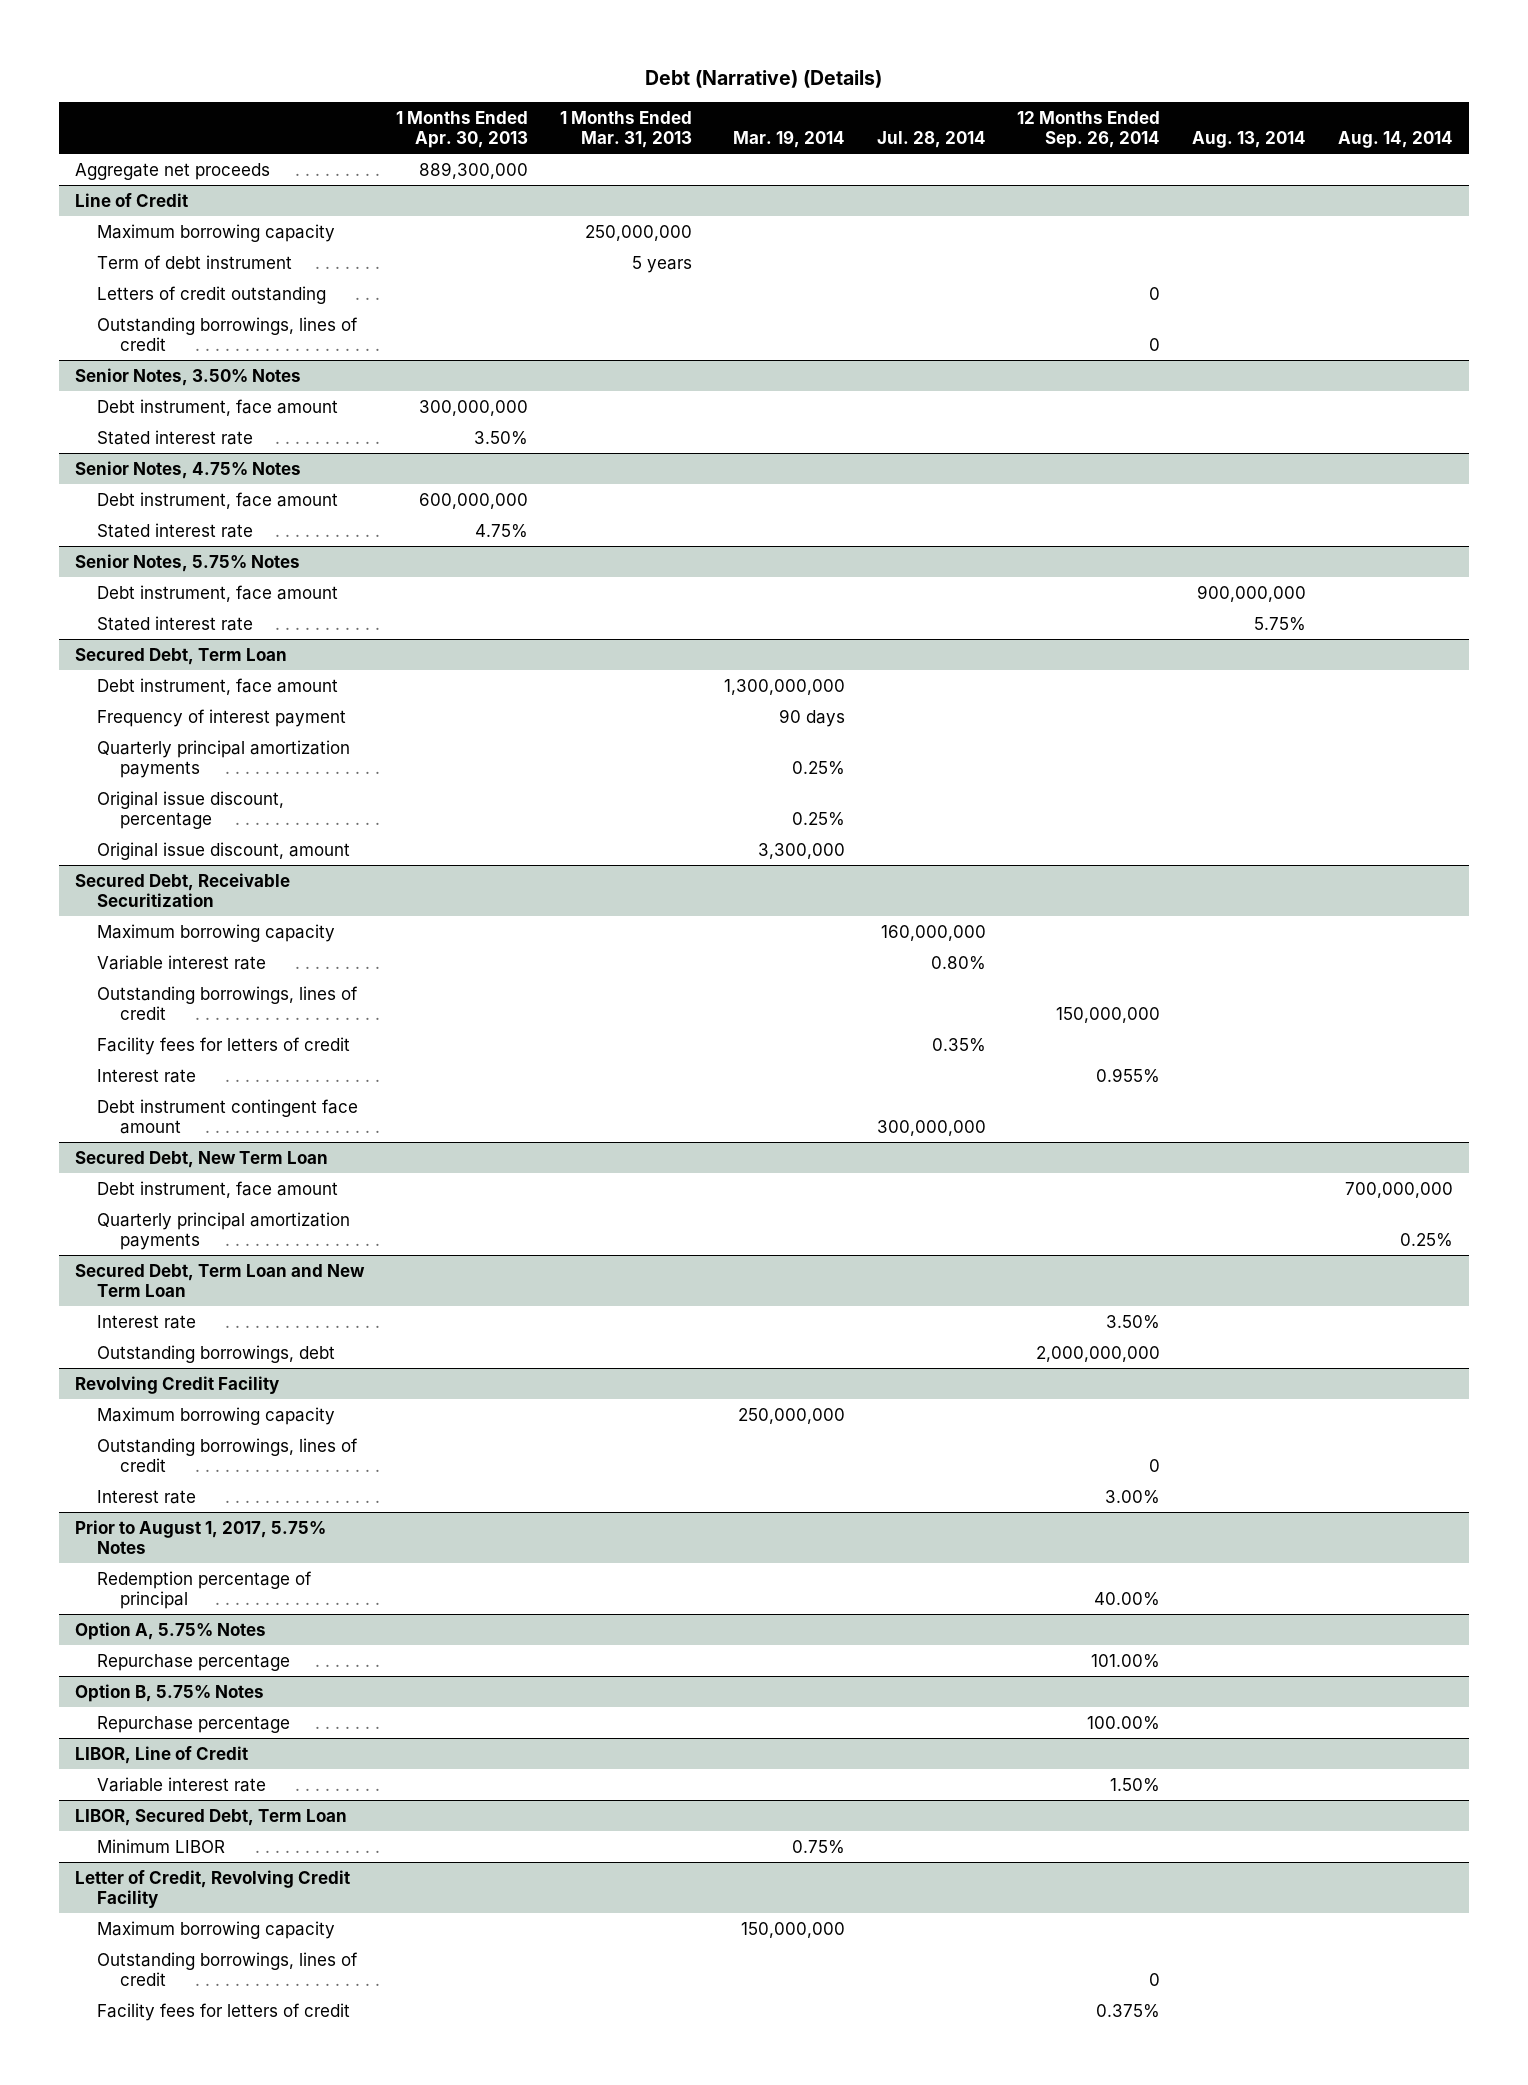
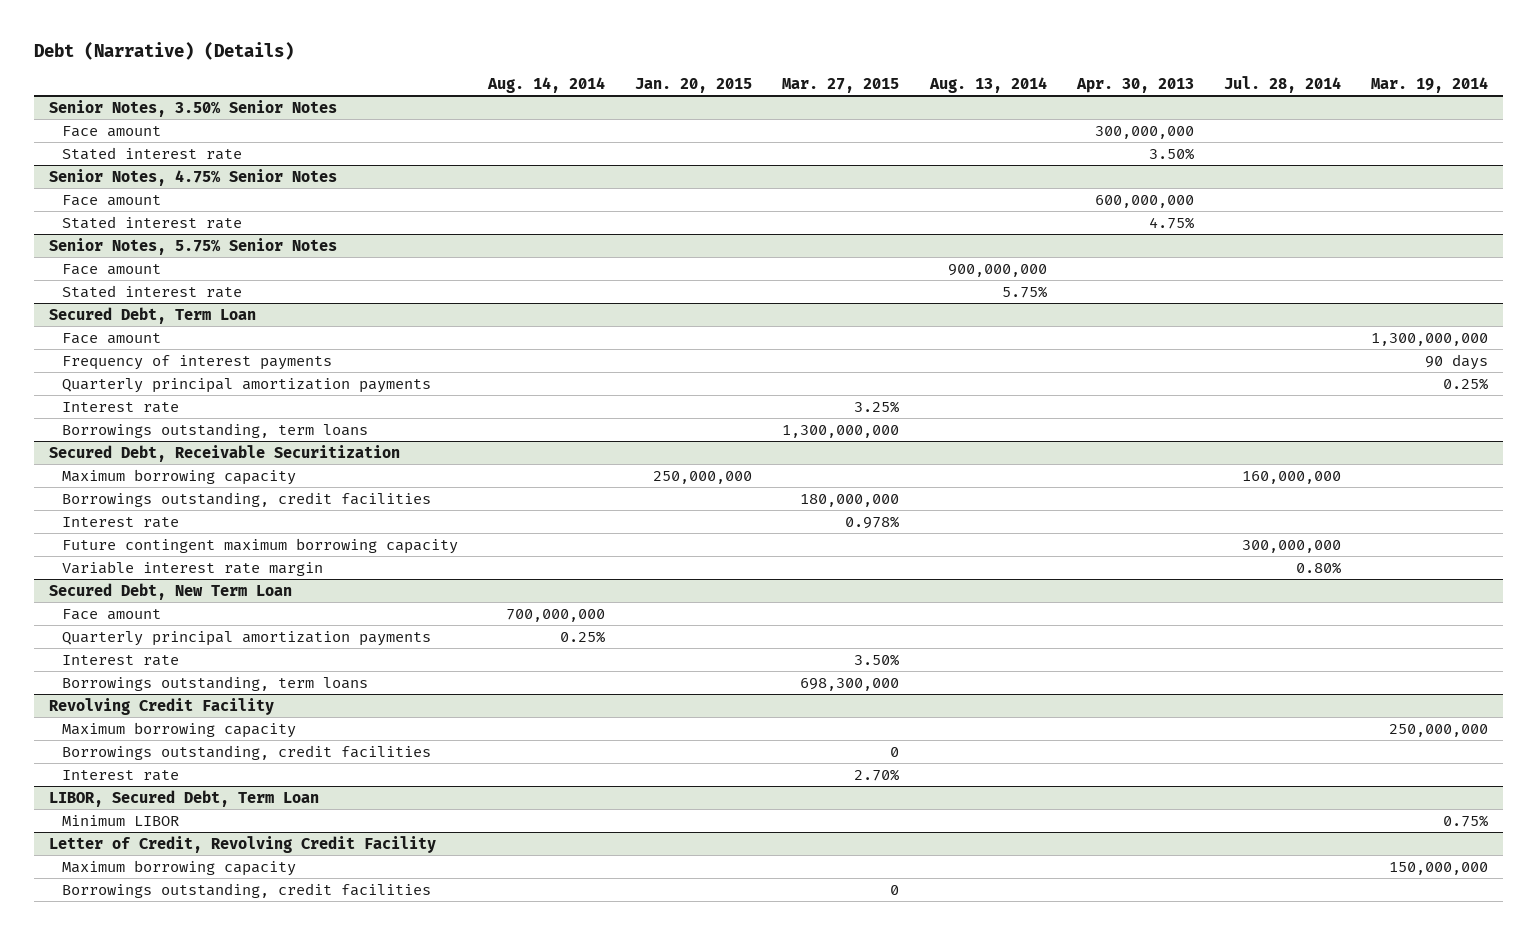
[395,110,528,148] 1 Months Ended Apr. 30, 2013 -> none
[559,110,692,148] 1 Months Ended Mar. 31, 2013 -> none
[1017,110,1161,148] 12 Months Ended Sep. 26, 2014 -> none
none -> [635,77,753,93] Jan. 20, 2015
none -> [782,77,900,93] Mar. 27, 2015
none -> [1075,77,1194,93] Apr. 30, 2013
[75,162,271,180] Aggregate net proceeds -> none
[75,192,189,207] Line of Credit -> none
[97,223,336,242] Maximum borrowing capacity -> none
[97,254,293,269] Term of debt instrument -> none
[97,285,327,304] Letters of credit outstanding -> none
[97,316,359,351] Outstanding borrowings, lines of credit -> none
[75,367,302,386] Senior Notes, 3.50% Notes -> [48,99,337,117] Senior Notes, 3.50% Senior Notes
[97,398,339,416] Debt instrument, face amount -> [62,125,162,137] Face amount
[75,460,302,479] Senior Notes, 4.75% Notes -> [48,168,337,186] Senior Notes, 4.75% Senior Notes
[97,491,339,509] Debt instrument, face amount -> [62,194,162,206] Face amount
[75,553,301,572] Senior Notes, 5.75% Notes -> [48,237,337,255] Senior Notes, 5.75% Senior Notes
[97,584,339,602] Debt instrument, face amount -> [62,263,162,275] Face amount
[97,677,339,695] Debt instrument, face amount -> [62,332,162,344] Face amount
[97,708,347,727] Frequency of interest payment -> [62,354,333,370] Frequency of interest payments
[97,790,285,829] Original issue discount, percentage -> none
[97,841,351,860] Original issue discount, amount -> none
none -> [62,401,180,413] Interest rate
none -> [62,422,369,438] Borrowings outstanding, term loans
[97,954,267,970] Variable interest rate -> none
[97,1036,351,1055] Facility fees for letters of credit -> none
[97,985,359,1020] Outstanding borrowings, lines of credit -> [62,491,432,507] Borrowings outstanding, credit facilities
[97,1098,359,1134] Debt instrument contingent face amount -> [62,537,459,554] Future contingent maximum borrowing capacity
none -> [62,560,324,576] Variable interest rate margin
[97,1180,339,1198] Debt instrument, face amount -> [62,608,162,620] Face amount
[75,1263,366,1297] Secured Debt, Term Loan and New Term Loan -> none
[97,1314,197,1329] Interest rate -> none
[97,1344,336,1363] Outstanding borrowings, debt -> none
none -> [62,654,180,666] Interest rate
none -> [62,675,369,691] Borrowings outstanding, term loans
[97,1437,359,1472] Outstanding borrowings, lines of credit -> [62,744,432,760] Borrowings outstanding, credit facilities
[75,1519,327,1554] Prior to August 1, 2017, 5.75% Notes -> none
[97,1570,313,1609] Redemption percentage of principal -> none
[75,1621,267,1640] Option A, 5.75% Notes -> none
[97,1653,291,1671] Repurchase percentage -> none
[75,1683,265,1702] Option B, 5.75% Notes -> none
[97,1715,291,1733] Repurchase percentage -> none
[75,1745,249,1764] LIBOR, Line of Credit -> none
[97,1776,267,1792] Variable interest rate -> none
[97,2002,351,2021] Facility fees for letters of credit -> none
[97,1951,359,1986] Outstanding borrowings, lines of credit -> [62,882,432,898] Borrowings outstanding, credit facilities

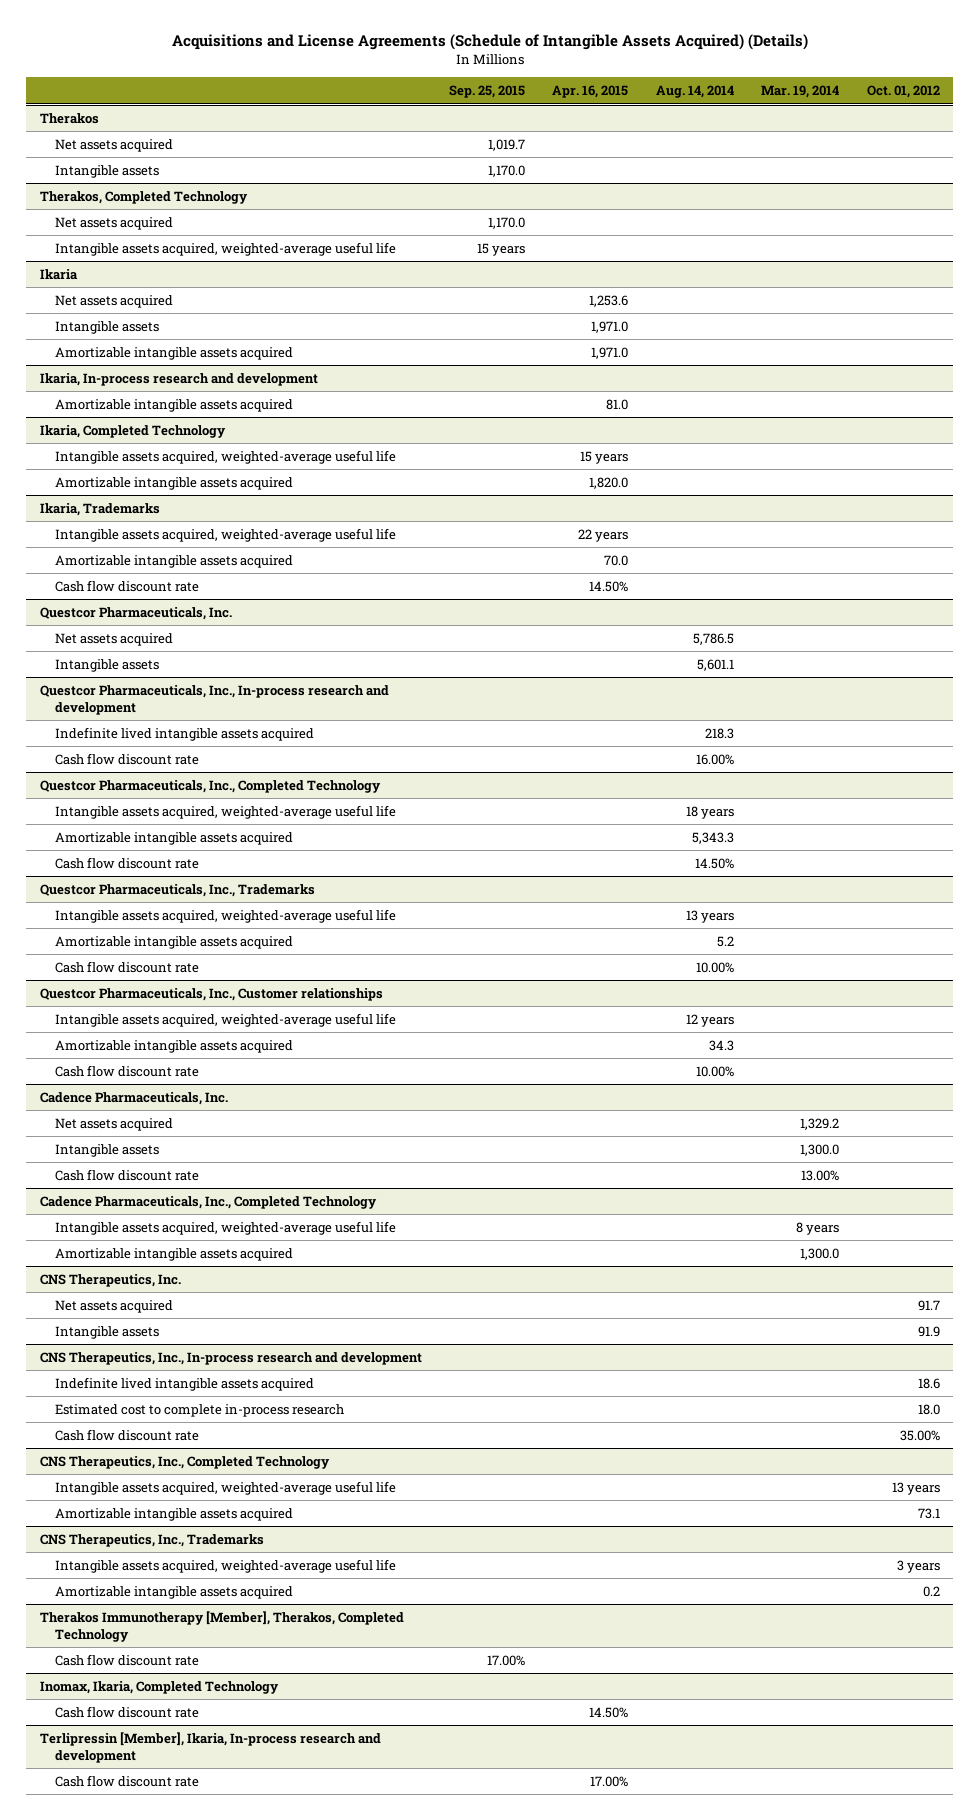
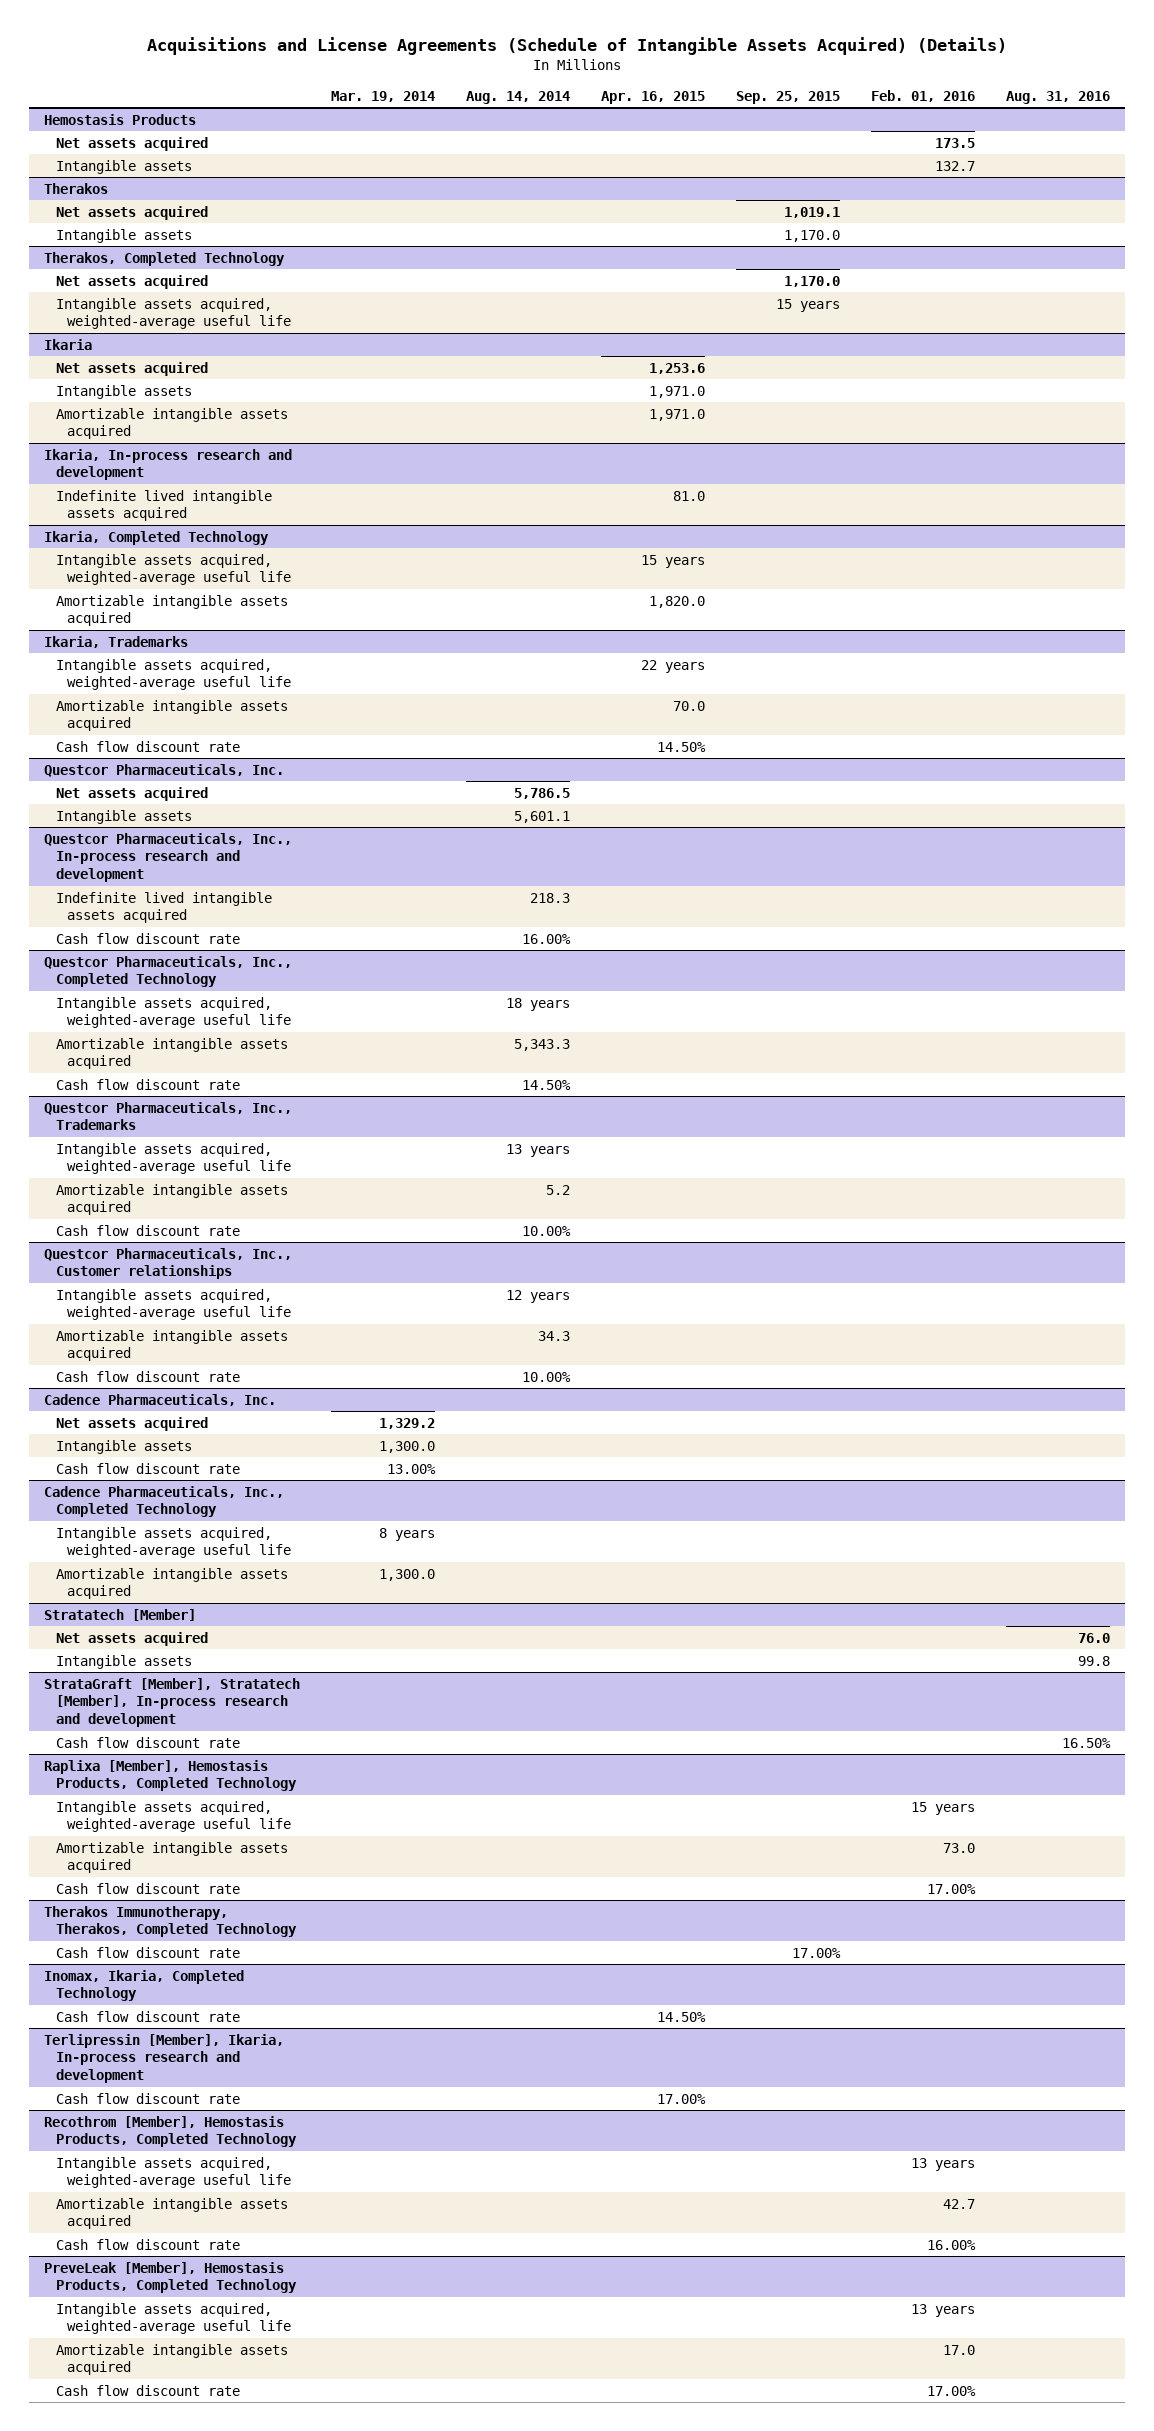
[866,85,940,99] Oct. 01, 2012 -> none
none -> [870,89,975,102] Feb. 01, 2016
none -> [1005,90,1110,104] Aug. 31, 2016
none -> [44,113,197,125] Hemostasis Products
none -> [55,136,208,151] Net assets acquired
none -> [55,159,192,174] Intangible assets
[488,138,526,151] 1,019.7 -> [783,206,840,218] 1,019.1
[54,398,293,412] Amortizable intangible assets acquired -> [55,489,272,522] Indefinite lived intangible assets acquired
[39,1273,181,1287] CNS Therapeutics, Inc. -> none
[54,1299,173,1313] Net assets acquired -> none
[54,1325,159,1339] Intangible assets -> none
[54,1376,314,1391] Indefinite lived intangible assets acquired -> none
[54,1403,344,1417] Estimated cost to complete in-process research -> none
none -> [44,1608,197,1621] Stratatech [Member]
none -> [55,1631,208,1646] Net assets acquired
none -> [55,1654,192,1669] Intangible assets
[39,1351,422,1365] CNS Therapeutics, Inc., In-process research and development -> [44,1677,301,1728] StrataGraft [Member], Stratatech [Member], In-process research and development
[39,1455,330,1469] CNS Therapeutics, Inc., Completed Technology -> none
[54,1480,396,1495] Intangible assets acquired, weighted-average useful life -> none
[54,1507,293,1521] Amortizable intangible assets acquired -> none
[39,1533,264,1547] CNS Therapeutics, Inc., Trademarks -> none
[54,1558,396,1573] Intangible assets acquired, weighted-average useful life -> none
[54,1585,293,1599] Amortizable intangible assets acquired -> none
none -> [44,1759,297,1792] Raplixa [Member], Hemostasis Products, Completed Technology
none -> [55,1800,291,1833] Intangible assets acquired, weighted-average useful life
none -> [55,1841,288,1874] Amortizable intangible assets acquired
none -> [55,1882,240,1894] Cash flow discount rate
[39,1610,404,1642] Therakos Immunotherapy [Member], Therakos, Completed Technology -> [44,1905,297,1938] Therakos Immunotherapy, Therakos, Completed Technology
none -> [44,2115,297,2148] Recothrom [Member], Hemostasis Products, Completed Technology
none -> [55,2156,291,2189] Intangible assets acquired, weighted-average useful life
none -> [55,2197,288,2230] Amortizable intangible assets acquired
none -> [55,2238,240,2250] Cash flow discount rate
none -> [44,2261,297,2294] PreveLeak [Member], Hemostasis Products, Completed Technology
none -> [55,2302,291,2335] Intangible assets acquired, weighted-average useful life
none -> [55,2343,288,2376] Amortizable intangible assets acquired
none -> [55,2384,240,2396] Cash flow discount rate

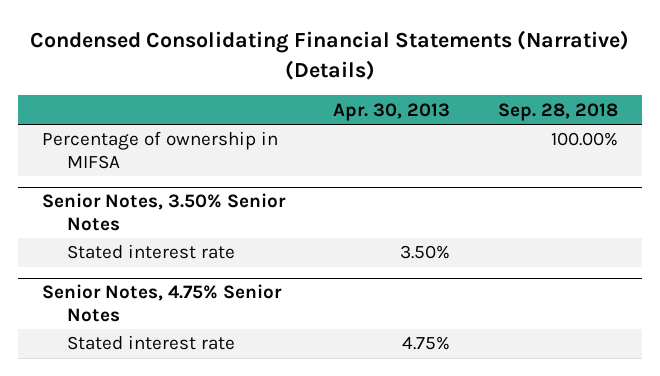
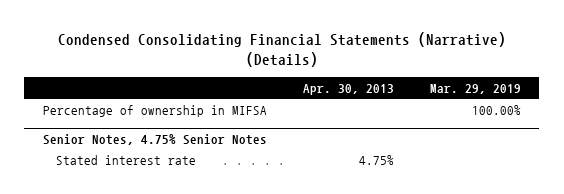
[498,102,619,121] Sep. 28, 2018 -> none
none -> [430,83,522,94] Mar. 29, 2019
[41,193,286,231] Senior Notes, 3.50% Senior Notes -> none
[66,244,235,260] Stated interest rate -> none

